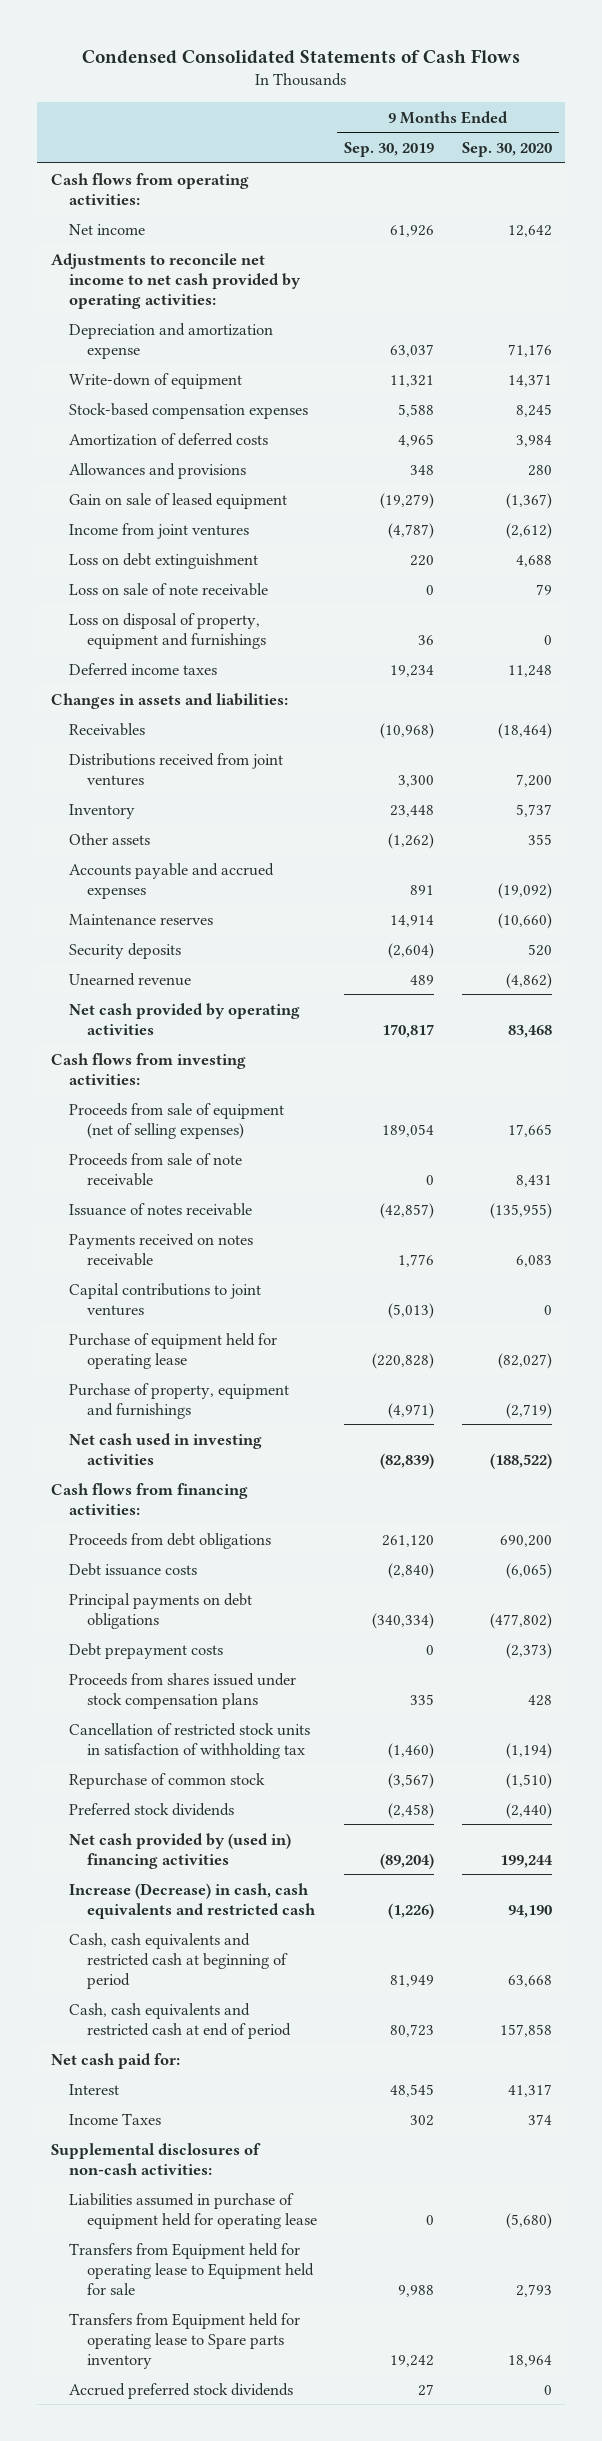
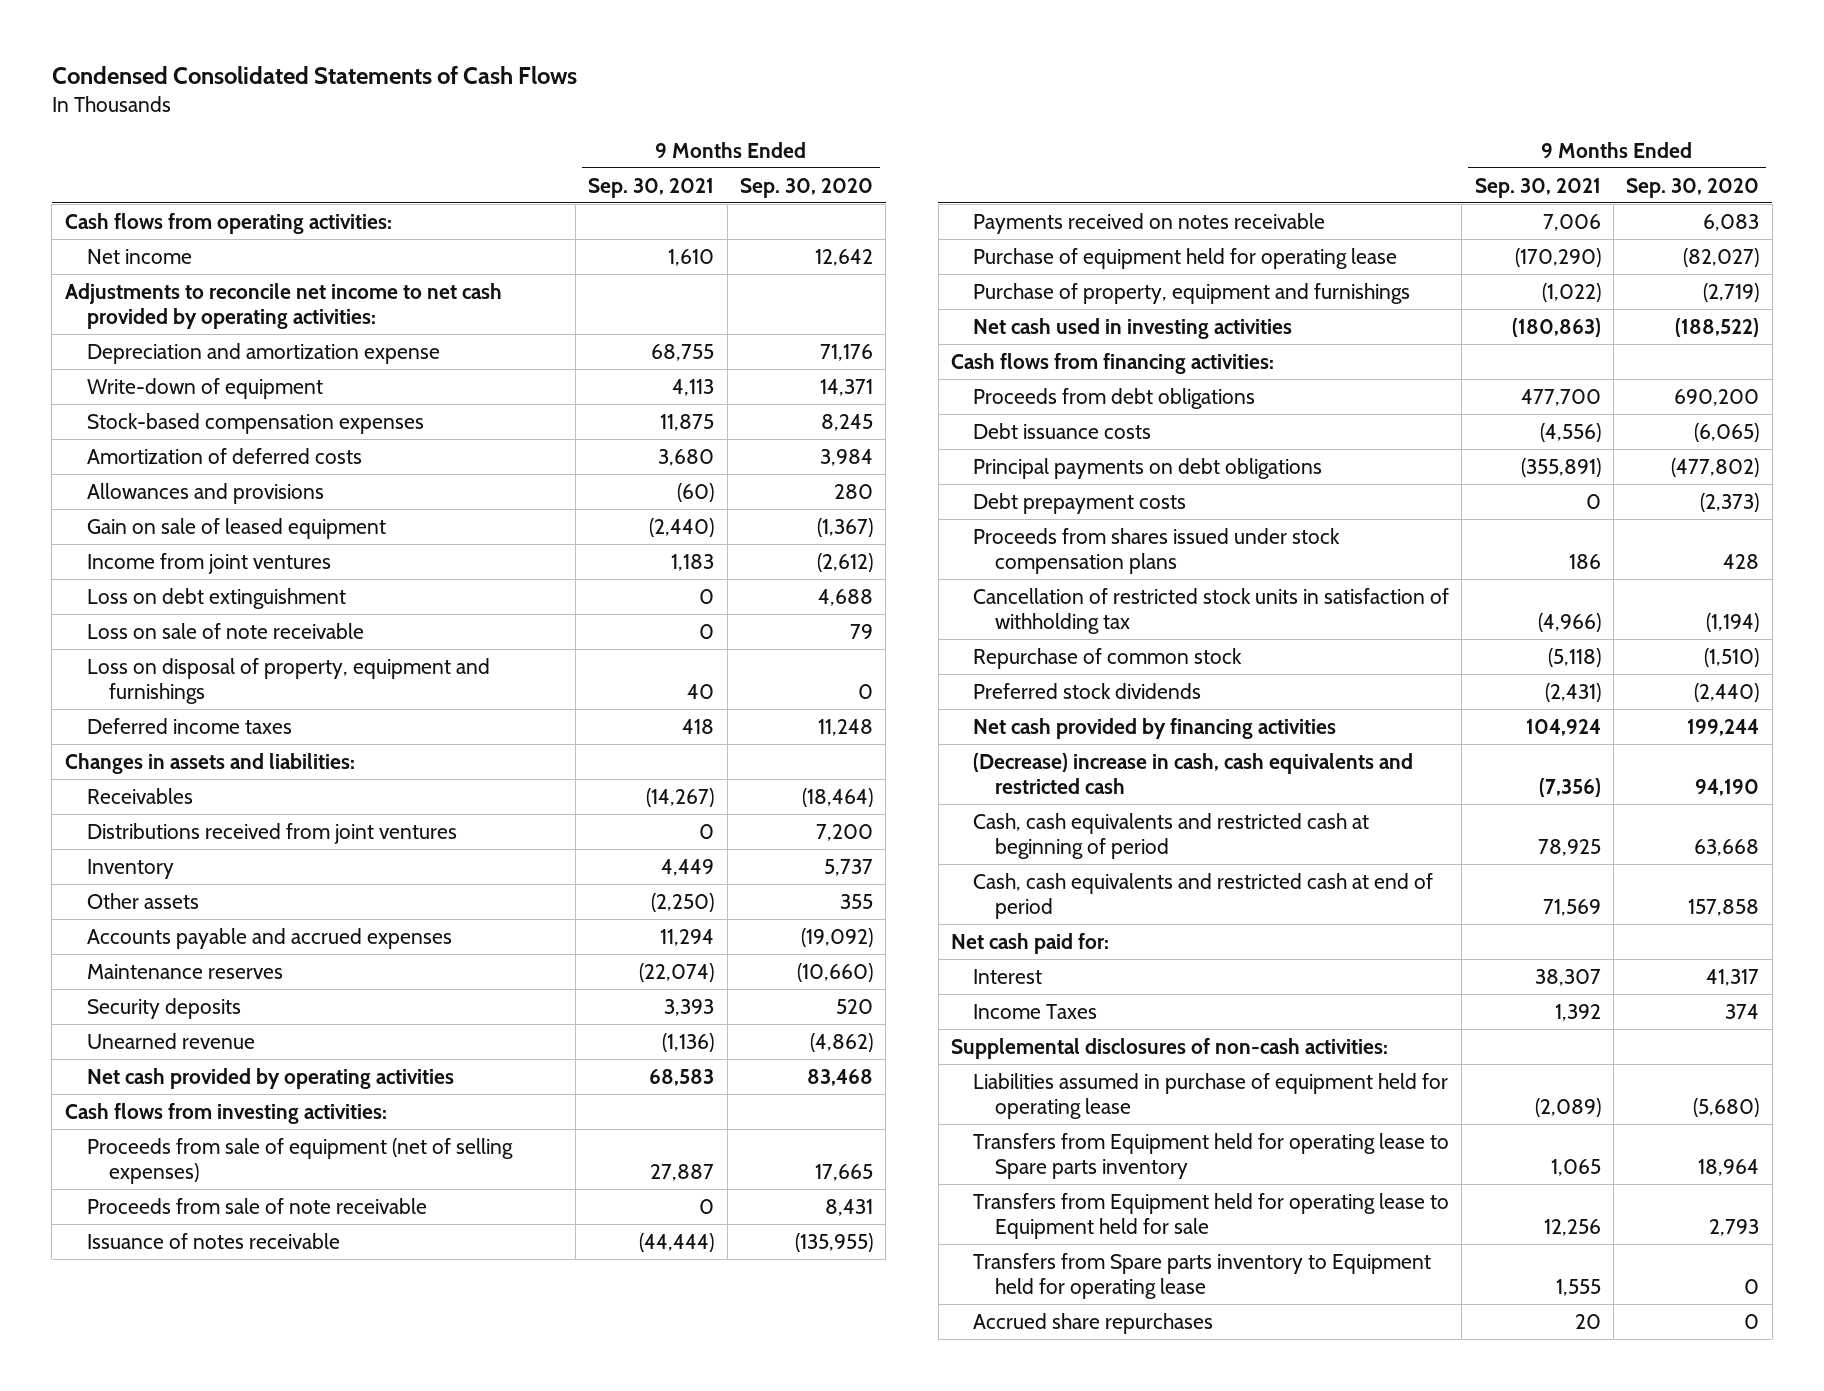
[344,142,435,158] Sep. 30, 2019 -> none
none -> [588,177,715,198] Sep. 30, 2021
[68,1282,261,1316] Capital contributions to joint ventures -> none
[68,1832,291,1869] Net cash provided by (used in) financing activities -> [973,717,1337,739] Net cash provided by financing activities
[68,1882,316,1919] Increase (Decrease) in cash, cash equivalents and restricted cash -> [973,752,1414,794] (Decrease) increase in cash, cash equivalents and restricted cash
[68,2382,293,2399] Accrued preferred stock dividends -> none
[68,2242,314,2295] Transfers from Equipment held for operating lease to Equipment held for sale -> [973,1192,1450,1239] Transfers from Equipment held for operating lease to Equipment held for sale
none -> [973,1252,1432,1299] Transfers from Spare parts inventory to Equipment held for operating lease
none -> [973,1312,1214,1334] Accrued share repurchases

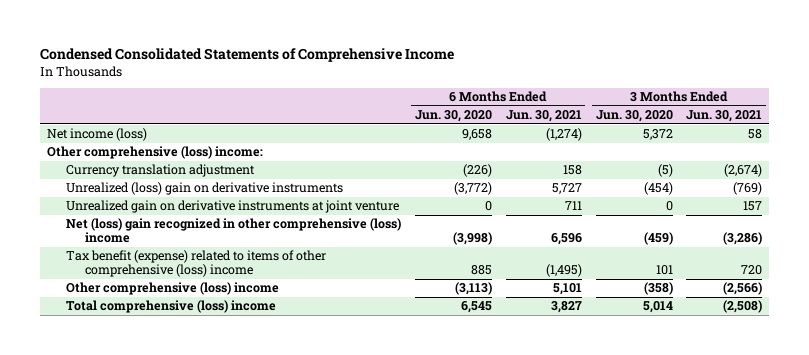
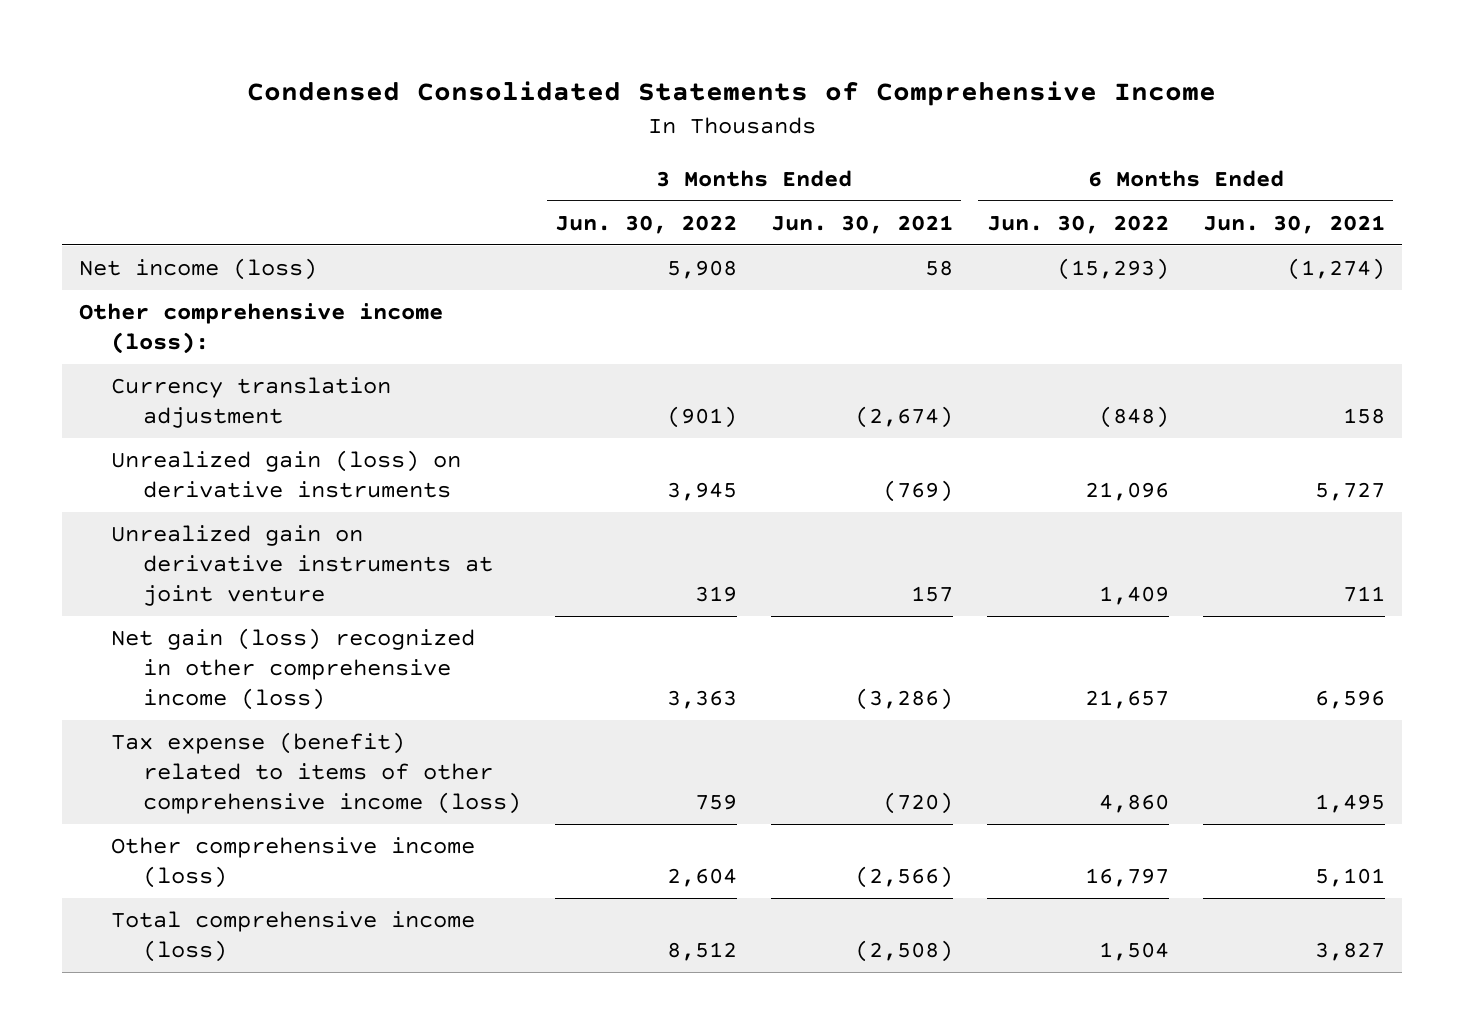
[414,110,492,123] Jun. 30, 2020 -> none
[595,110,673,123] Jun. 30, 2020 -> none
none -> [554,214,737,234] Jun. 30, 2022
none -> [986,214,1169,234] Jun. 30, 2022
[46,146,263,160] Other comprehensive (loss) income: -> [79,303,444,355] Other comprehensive income (loss):
[65,182,343,196] Unrealized (loss) gain on derivative instruments -> [111,450,462,499] Unrealized gain (loss) on derivative instruments
[65,218,401,244] Net (loss) gain recognized in other comprehensive (loss) income -> [111,628,476,711] Net gain (loss) recognized in other comprehensive income (loss)
[65,250,326,278] Tax benefit (expense) related to items of other comprehensive (loss) income -> [111,732,522,815] Tax expense (benefit) related to items of other comprehensive income (loss)
[545,264,582,278] (1,495) -> [1314,794,1385,814] 1,495
[741,265,763,276] 720 -> [882,792,953,815] (720)
[65,282,279,296] Other comprehensive (loss) income -> [111,837,476,889] Other comprehensive income (loss)
[65,300,276,314] Total comprehensive (loss) income -> [111,911,476,963] Total comprehensive income (loss)

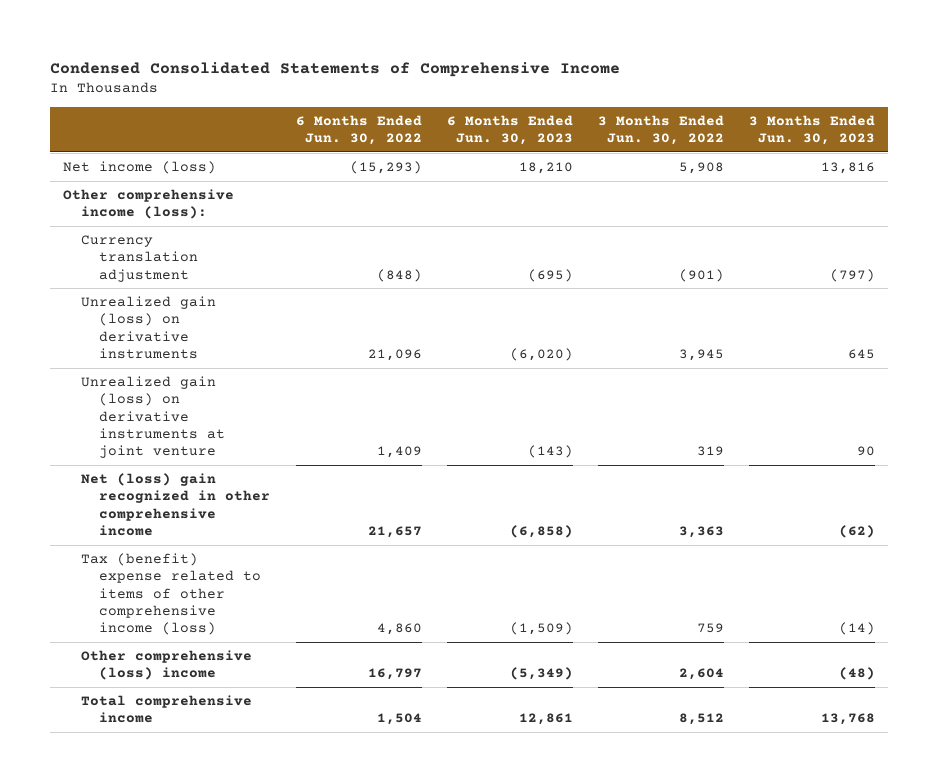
[770,214,953,234] Jun. 30, 2021 -> none
[1202,214,1385,234] Jun. 30, 2021 -> none
none -> [446,114,573,146] 6 Months Ended Jun. 30, 2023
none -> [749,114,876,146] 3 Months Ended Jun. 30, 2023
[111,525,494,607] Unrealized gain on derivative instruments at joint venture -> [81,376,226,459] Unrealized gain (loss) on derivative instruments at joint venture
[111,628,476,711] Net gain (loss) recognized in other comprehensive income (loss) -> [81,473,271,537] Net (loss) gain recognized in other comprehensive income
[111,732,522,815] Tax expense (benefit) related to items of other comprehensive income (loss) -> [81,553,262,636] Tax (benefit) expense related to items of other comprehensive income (loss)
[111,837,476,889] Other comprehensive income (loss) -> [81,650,253,681] Other comprehensive (loss) income
[111,911,476,963] Total comprehensive income (loss) -> [81,695,253,724] Total comprehensive income

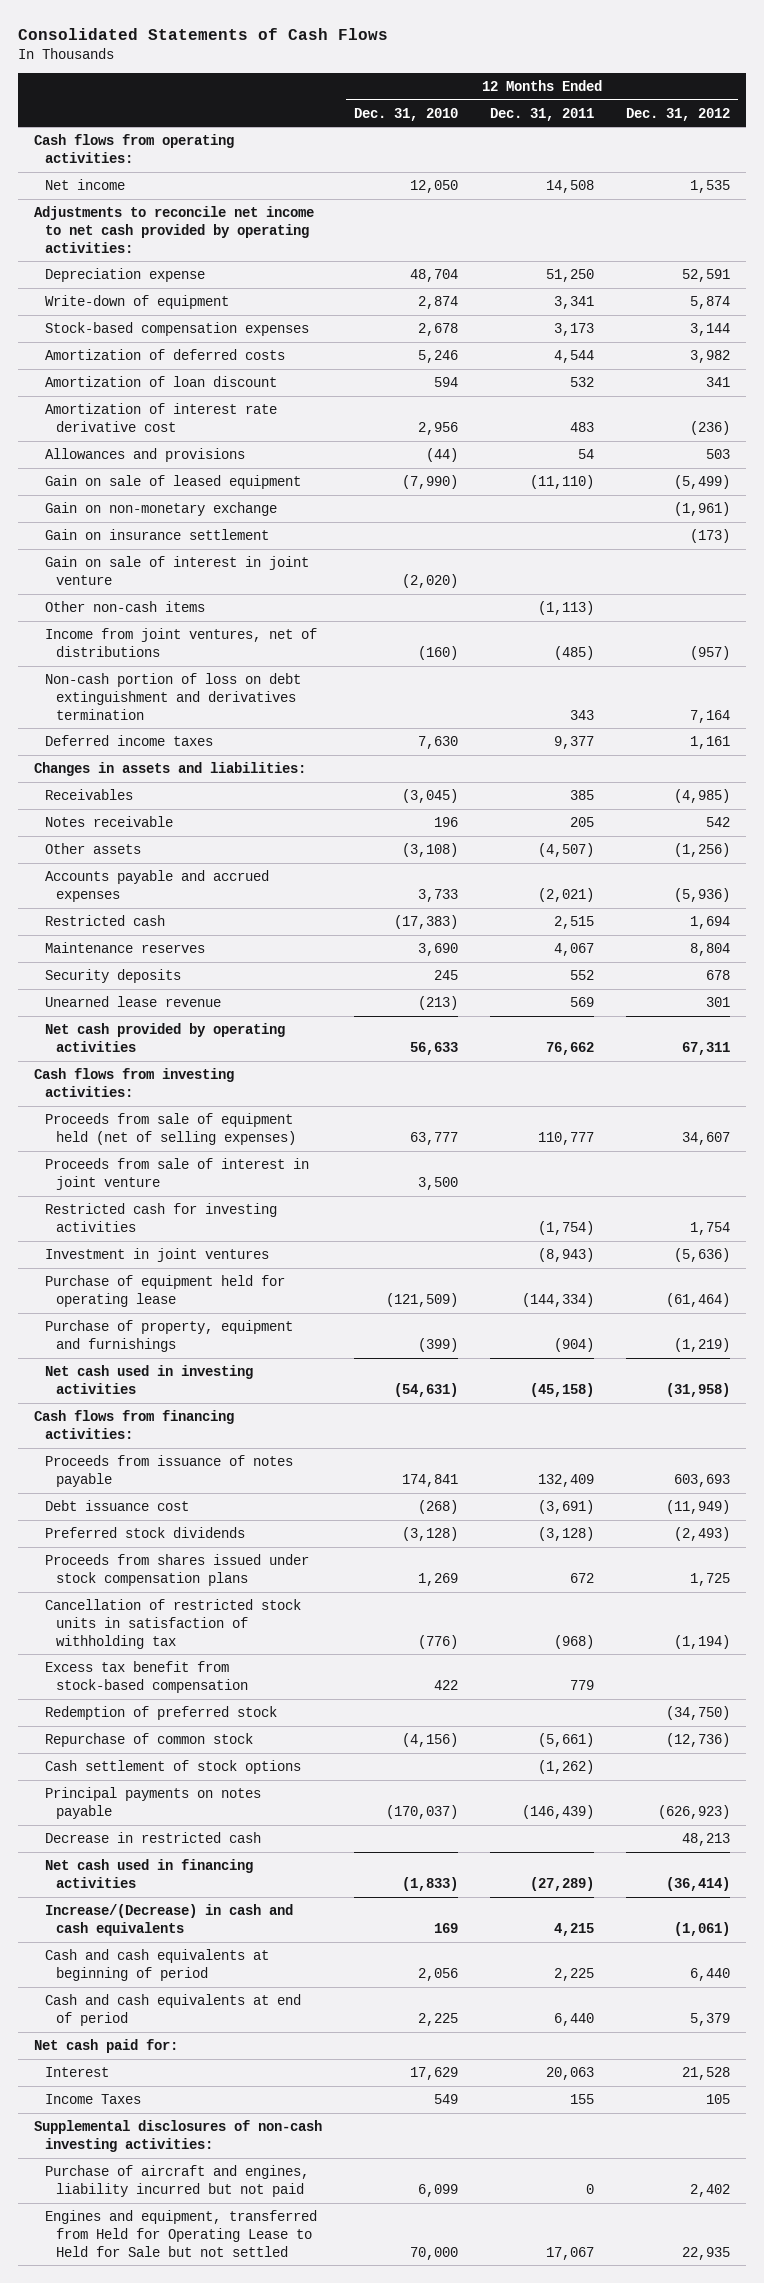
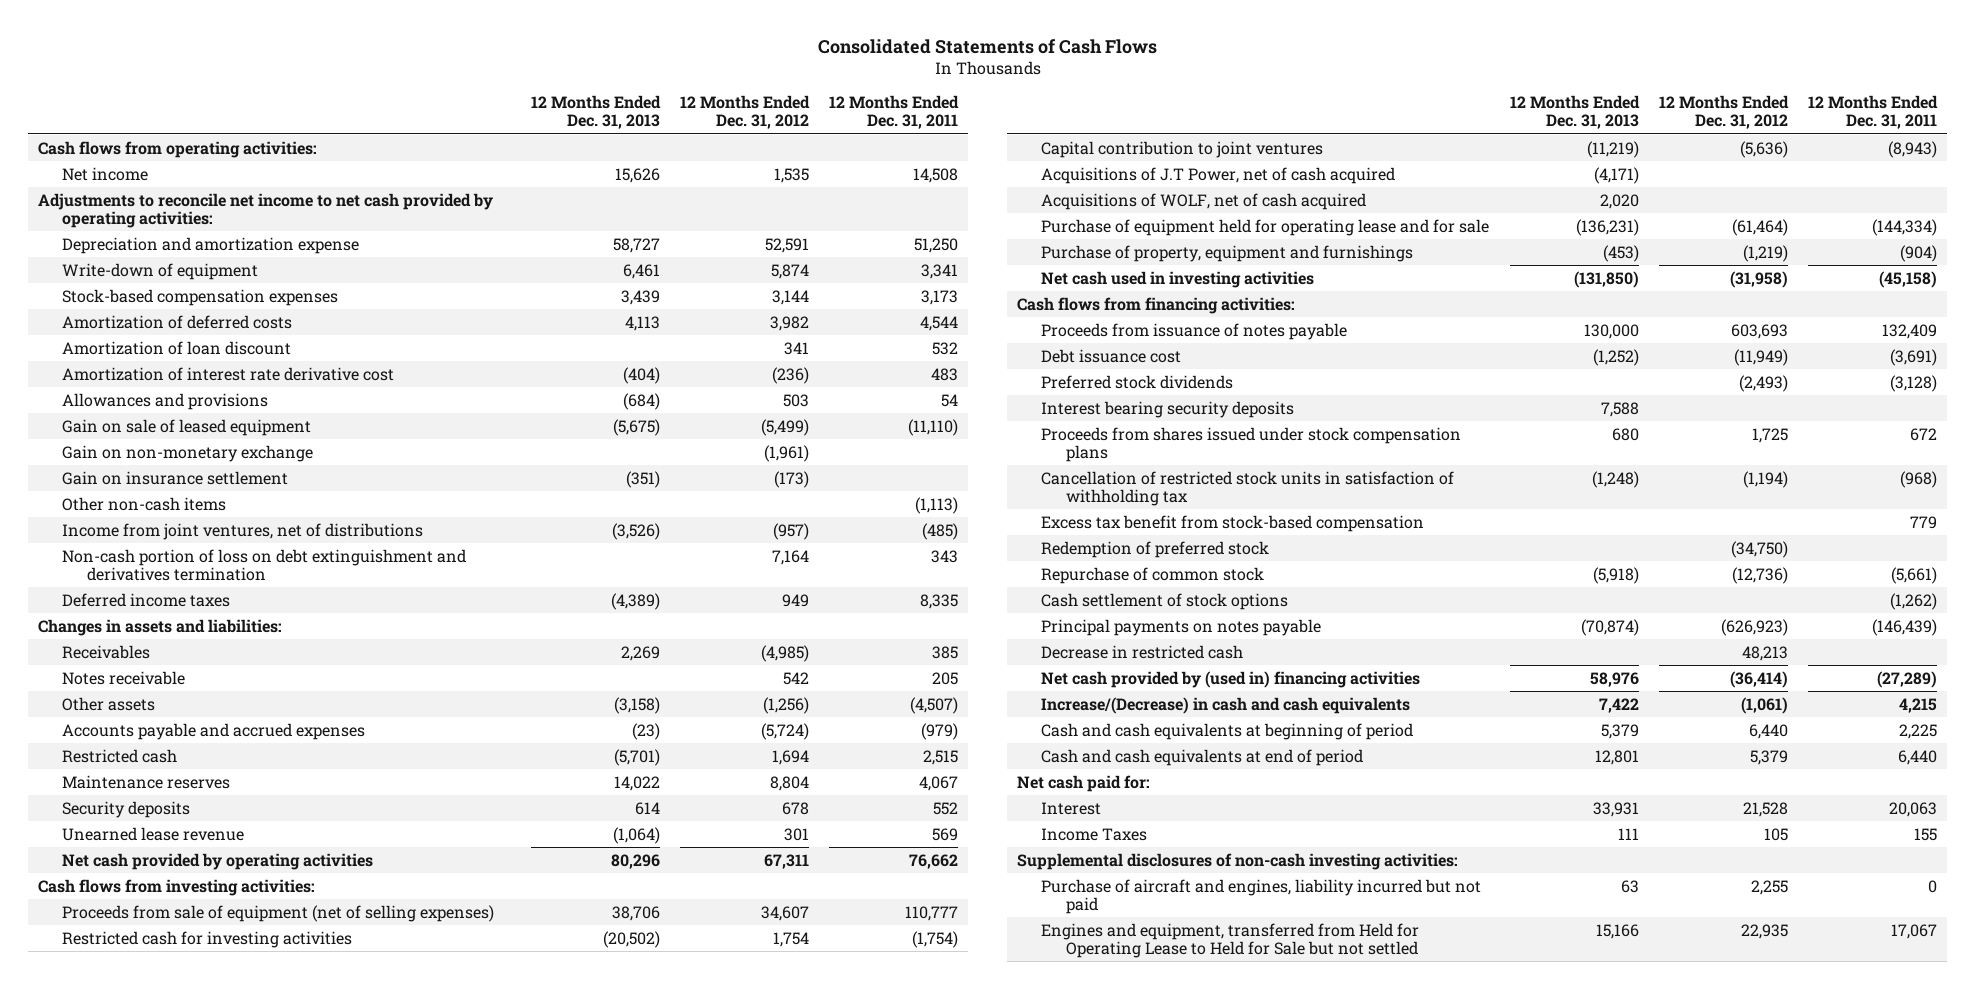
[354,107,459,121] Dec. 31, 2010 -> none
none -> [530,95,661,130] 12 Months Ended Dec. 31, 2013
[45,267,206,282] Depreciation expense -> [62,236,360,254] Depreciation and amortization expense
[45,555,310,585] Gain on sale of interest in joint venture -> none
[554,735,595,749] 9,377 -> [919,593,958,609] 8,335
[689,735,730,749] 1,161 -> [781,593,809,607] 949
[538,887,595,902] (2,021) -> [920,722,958,740] (979)
[673,887,730,902] (5,936) -> [760,722,809,740] (5,724)
[45,1157,310,1190] Proceeds from sale of interest in joint venture -> none
[45,1112,296,1145] Proceeds from sale of equipment held (net of selling expenses) -> [62,904,495,922] Proceeds from sale of equipment (net of selling expenses)
[45,1247,270,1262] Investment in joint ventures -> [1041,140,1324,158] Capital contribution to joint ventures
none -> [1041,166,1396,184] Acquisitions of J.T Power, net of cash acquired
none -> [1041,192,1367,210] Acquisitions of WOLF, net of cash acquired
[45,1274,286,1307] Purchase of equipment held for operating lease -> [1041,218,1490,236] Purchase of equipment held for operating lease and for sale
none -> [1041,400,1295,418] Interest bearing security deposits
[45,1858,254,1888] Net cash used in financing activities -> [1041,670,1421,688] Net cash provided by (used in) financing activities
[689,2183,730,2197] 2,402 -> [1750,879,1788,895] 2,255

